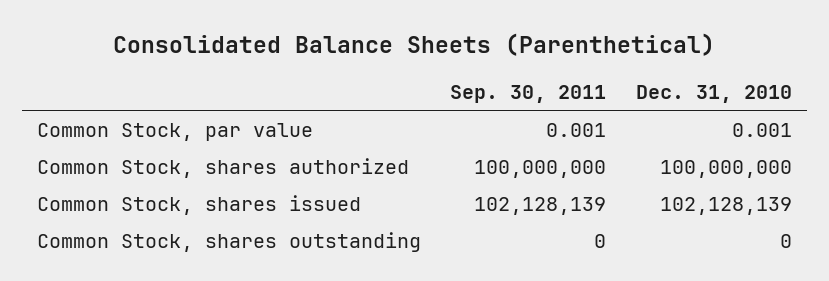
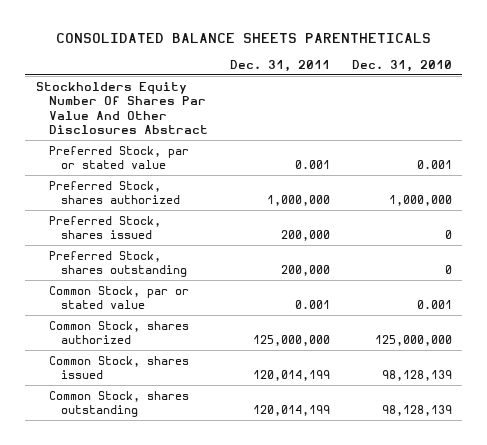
[113,32,716,56] Consolidated Balance Sheets (Parenthetical) -> [55,32,431,43] CONSOLIDATED BALANCE SHEETS PARENTHETICALS
[450,84,607,103] Sep. 30, 2011 -> none
none -> [229,59,330,72] Dec. 31, 2011
none -> [35,81,208,135] Stockholders Equity Number Of Shares Par Value And Other Disclosures Abstract
none -> [48,145,189,170] Preferred Stock, par or stated value
none -> [48,180,181,205] Preferred Stock, shares authorized
none -> [48,215,161,240] Preferred Stock, shares issued
none -> [48,250,188,278] Preferred Stock, shares outstanding
[36,122,313,141] Common Stock, par value -> [48,285,189,310] Common Stock, par or stated value
[659,159,792,178] 100,000,000 -> [374,335,452,347] 125,000,000
[659,196,792,215] 102,128,139 -> [381,370,452,382] 98,128,139
[779,233,792,248] 0 -> [381,405,452,417] 98,128,139

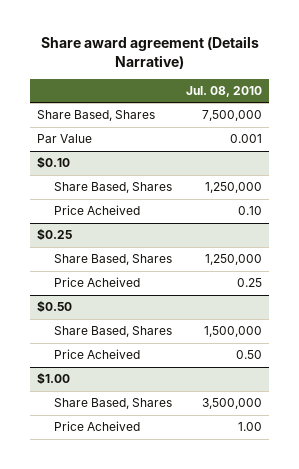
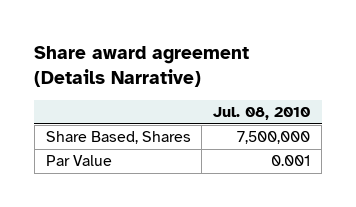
[36,156,70,170] $0.10 -> none
[53,182,172,194] Share Based, Shares -> none
[53,205,140,216] Price Acheived -> none
[36,228,72,242] $0.25 -> none
[53,254,172,266] Share Based, Shares -> none
[53,277,140,288] Price Acheived -> none
[36,300,72,314] $0.50 -> none
[53,326,172,338] Share Based, Shares -> none
[53,349,140,360] Price Acheived -> none
[36,372,70,386] $1.00 -> none
[53,398,172,410] Share Based, Shares -> none
[53,421,140,432] Price Acheived -> none

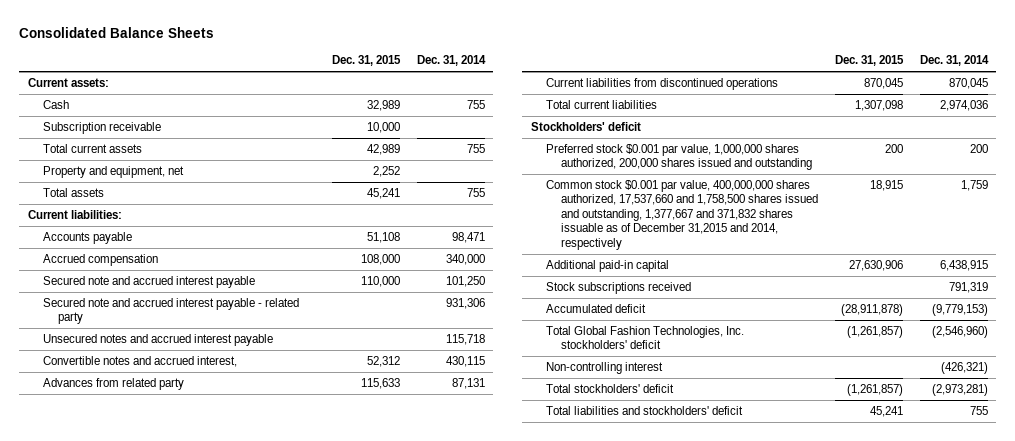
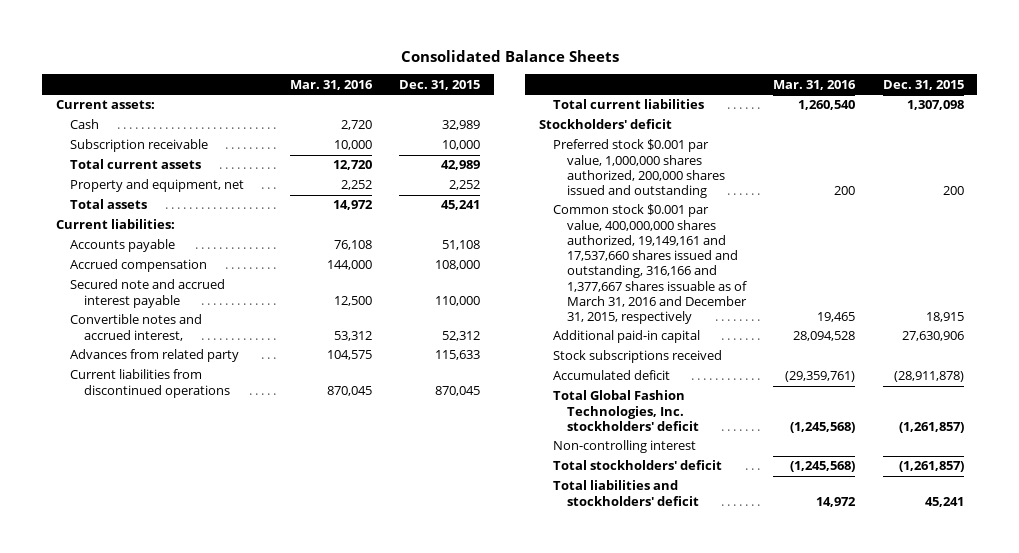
[416,55,486,67] Dec. 31, 2014 -> none
none -> [289,79,373,90] Mar. 31, 2016
[42,297,299,325] Secured note and accrued interest payable - related party -> none
[42,333,273,346] Unsecured notes and accrued interest payable -> none
[545,179,818,250] Common stock $0.001 par value, 400,000,000 shares authorized, 17,537,660 and 1,758,500 shares issued and outstanding, 1,377,667 and 371,832 shares issuable as of December 31,2015 and 2014, respectively -> [553,204,748,324] Common stock $0.001 par value, 400,000,000 shares authorized, 19,149,161 and 17,537,660 shares issued and outstanding, 316,166 and 1,377,667 shares issuable as of March 31, 2016 and December 31, 2015, respectively

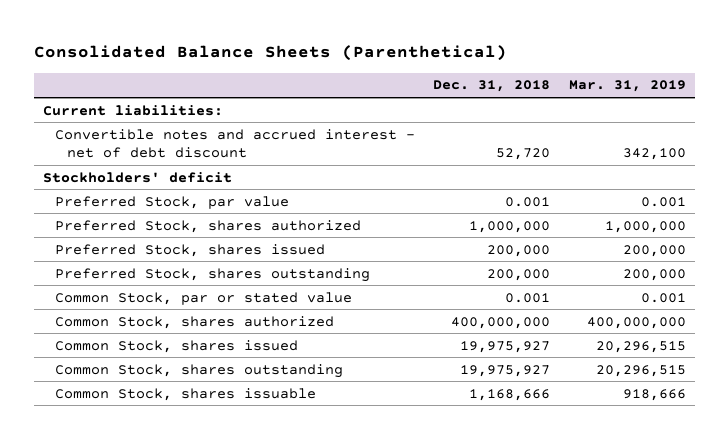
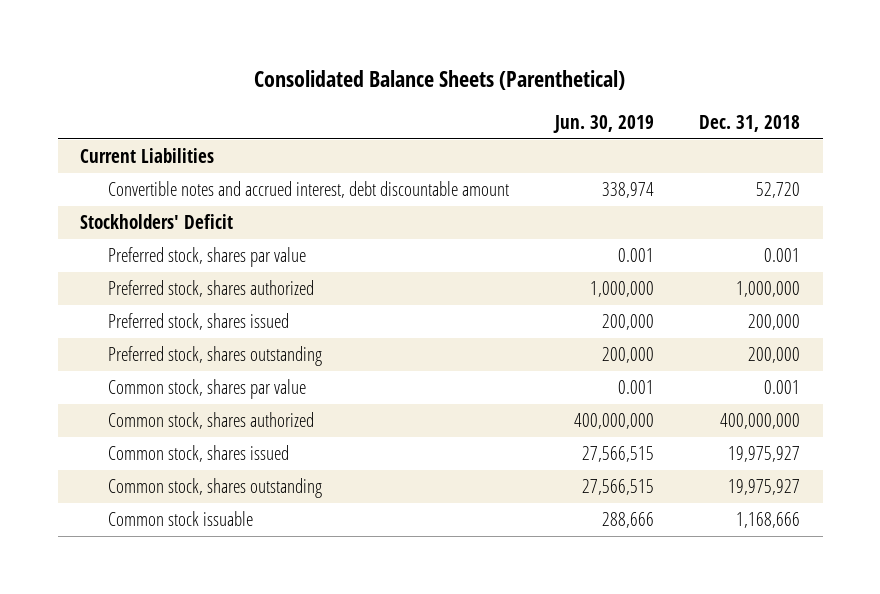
[568,80,686,93] Mar. 31, 2019 -> none
none -> [552,114,654,133] Jun. 30, 2019
[42,104,223,116] Current liabilities: -> [80,148,215,164] Current Liabilities
[55,128,416,158] Convertible notes and accrued interest - net of debt discount -> [108,181,510,199] Convertible notes and accrued interest, debt discountable amount
[42,171,232,183] Stockholders' deficit -> [80,214,234,230] Stockholders' Deficit
[55,195,290,209] Preferred Stock, par value -> [108,247,307,268] Preferred stock, shares par value
[55,219,362,233] Preferred Stock, shares authorized -> [108,280,315,298] Preferred stock, shares authorized
[55,243,326,257] Preferred Stock, shares issued -> [108,313,290,331] Preferred stock, shares issued
[55,267,371,282] Preferred Stock, shares outstanding -> [108,346,323,367] Preferred stock, shares outstanding
[55,291,353,305] Common Stock, par or stated value -> [108,379,307,400] Common stock, shares par value
[55,315,335,329] Common Stock, shares authorized -> [108,412,315,430] Common stock, shares authorized
[55,339,299,353] Common Stock, shares issued -> [108,445,290,463] Common stock, shares issued
[55,363,344,378] Common Stock, shares outstanding -> [108,478,323,499] Common stock, shares outstanding
[55,387,317,401] Common Stock, shares issuable -> [108,511,254,527] Common stock issuable

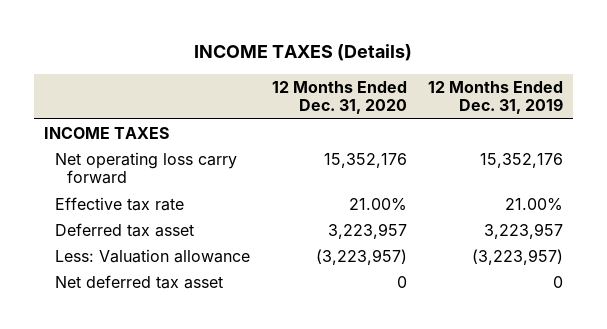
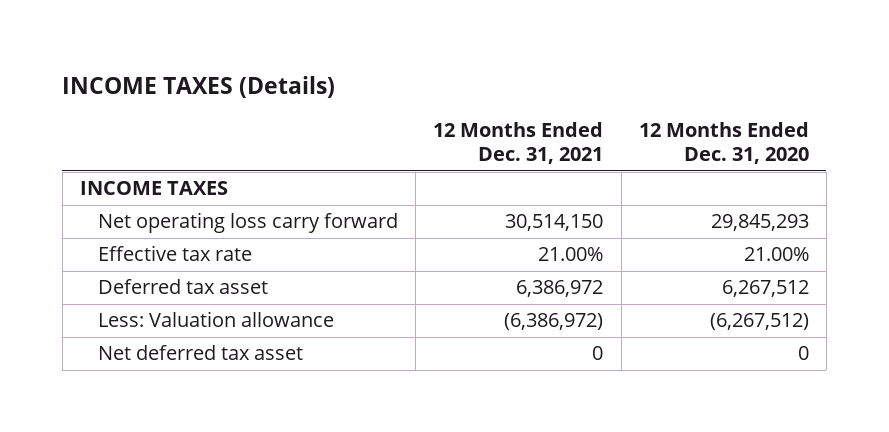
[427,80,563,115] 12 Months Ended Dec. 31, 2019 -> none
none -> [433,122,604,165] 12 Months Ended Dec. 31, 2021
[323,152,407,168] 15,352,176 -> [710,214,809,232] 29,845,293
[327,222,407,239] 3,223,957 -> [721,280,809,298] 6,267,512
[315,248,407,265] (3,223,957) -> [709,313,809,331] (6,267,512)

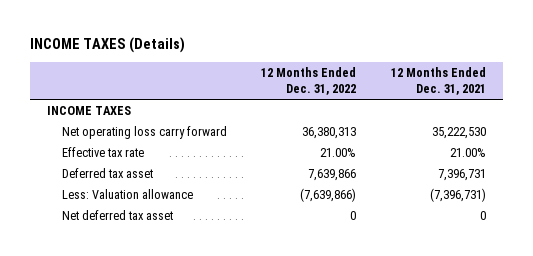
[638,122,809,165] 12 Months Ended Dec. 31, 2020 -> none
none -> [261,67,357,95] 12 Months Ended Dec. 31, 2022
[505,214,604,232] 30,514,150 -> [431,127,486,140] 35,222,530
[516,280,604,298] 6,386,972 -> [437,169,486,182] 7,396,731
[504,313,604,331] (6,386,972) -> [429,188,486,203] (7,396,731)

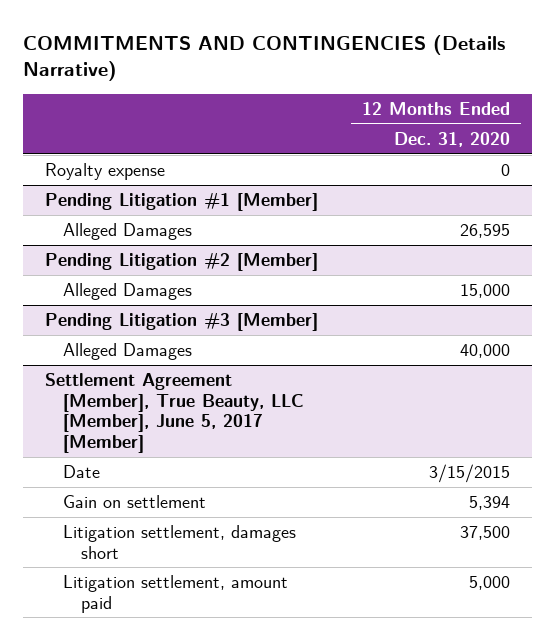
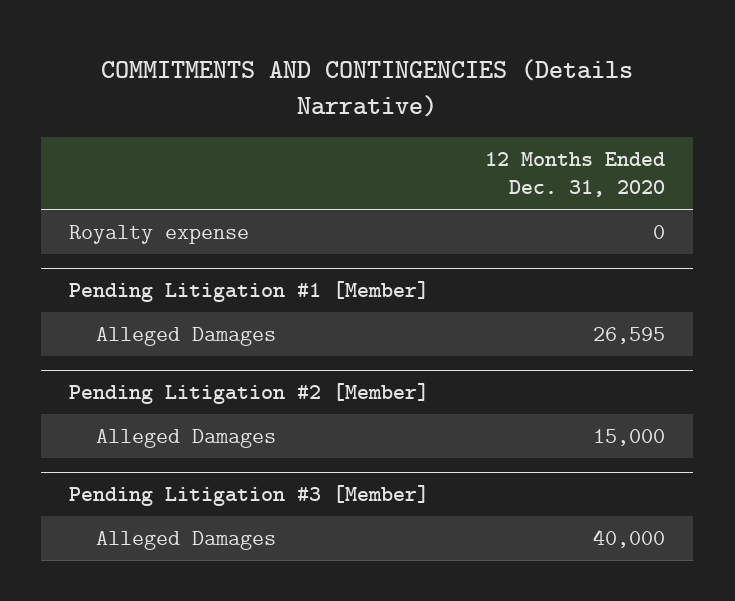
[44,372,305,453] Settlement Agreement [Member], True Beauty, LLC [Member], June 5, 2017 [Member] -> none
[63,464,101,478] Date -> none
[63,494,207,508] Gain on settlement -> none
[63,524,297,559] Litigation settlement, damages short -> none
[63,574,289,613] Litigation settlement, amount paid -> none

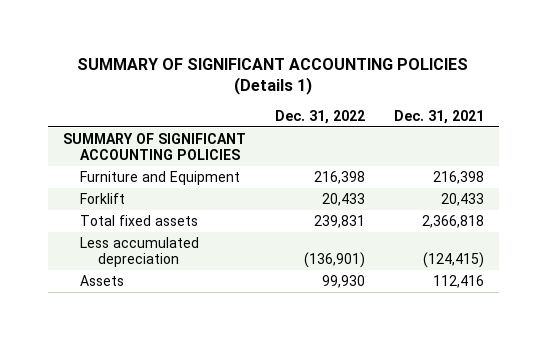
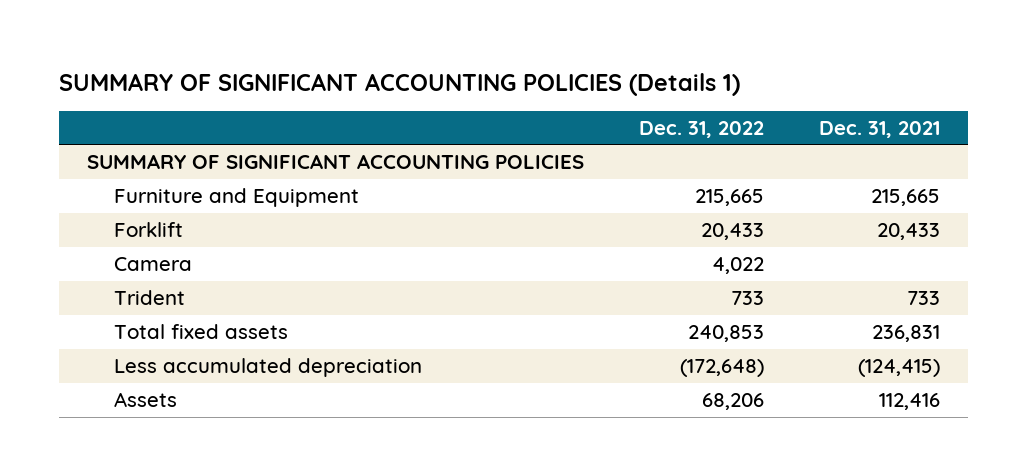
[313,170,365,184] 216,398 -> [694,189,764,207] 215,665
[433,170,485,184] 216,398 -> [870,189,940,207] 215,665
none -> [114,257,193,272] Camera
none -> [114,290,186,306] Trident
[313,214,365,228] 239,831 -> [687,325,764,343] 240,853
[422,214,485,228] 2,366,818 -> [871,325,940,343] 236,831
[303,252,365,269] (136,901) -> [679,359,764,378] (172,648)
[321,274,365,288] 99,930 -> [701,393,764,411] 68,206

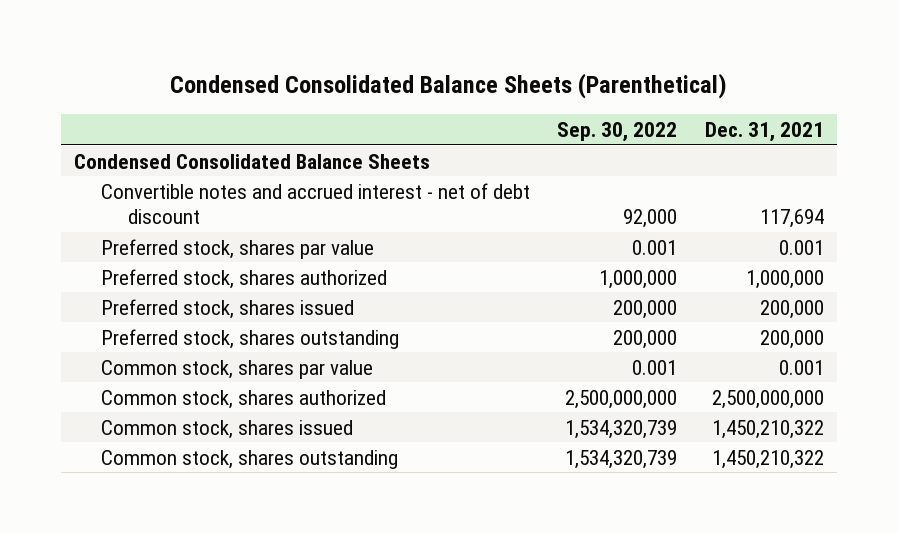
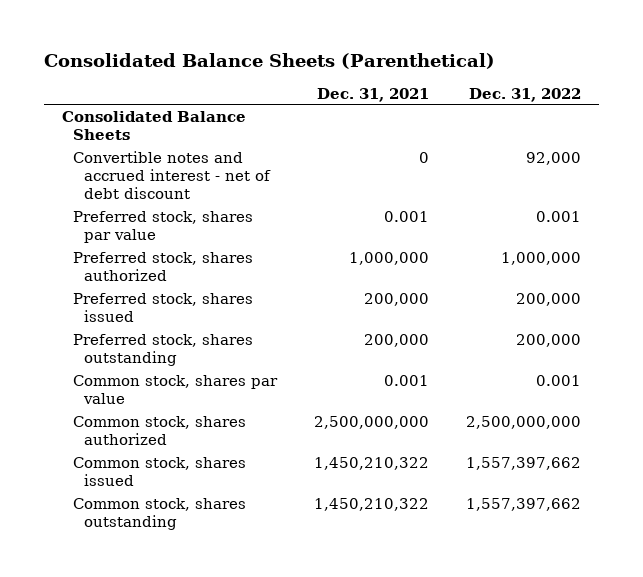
[169,73,727,100] Condensed Consolidated Balance Sheets (Parenthetical) -> [43,53,495,70] Consolidated Balance Sheets (Parenthetical)
[557,121,678,142] Sep. 30, 2022 -> none
none -> [468,87,581,102] Dec. 31, 2022
[74,153,431,169] Condensed Consolidated Balance Sheets -> [62,110,247,140] Consolidated Balance Sheets
[759,208,824,228] 117,694 -> [418,151,429,163] 0

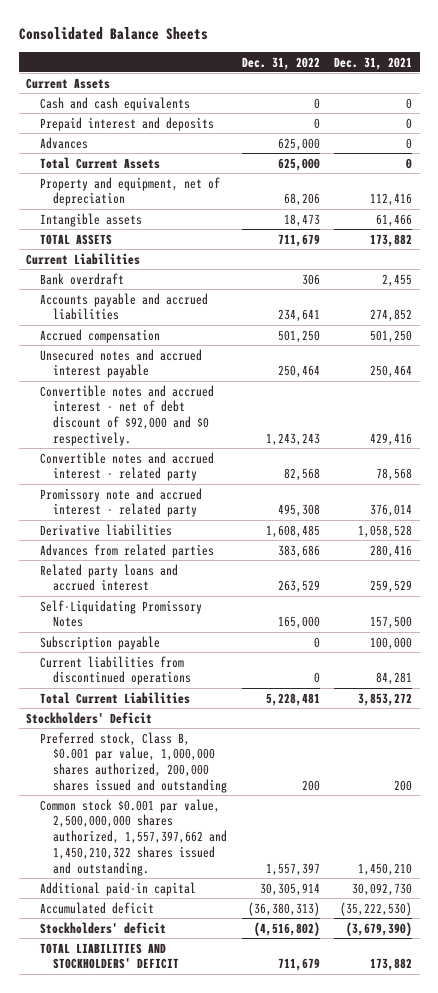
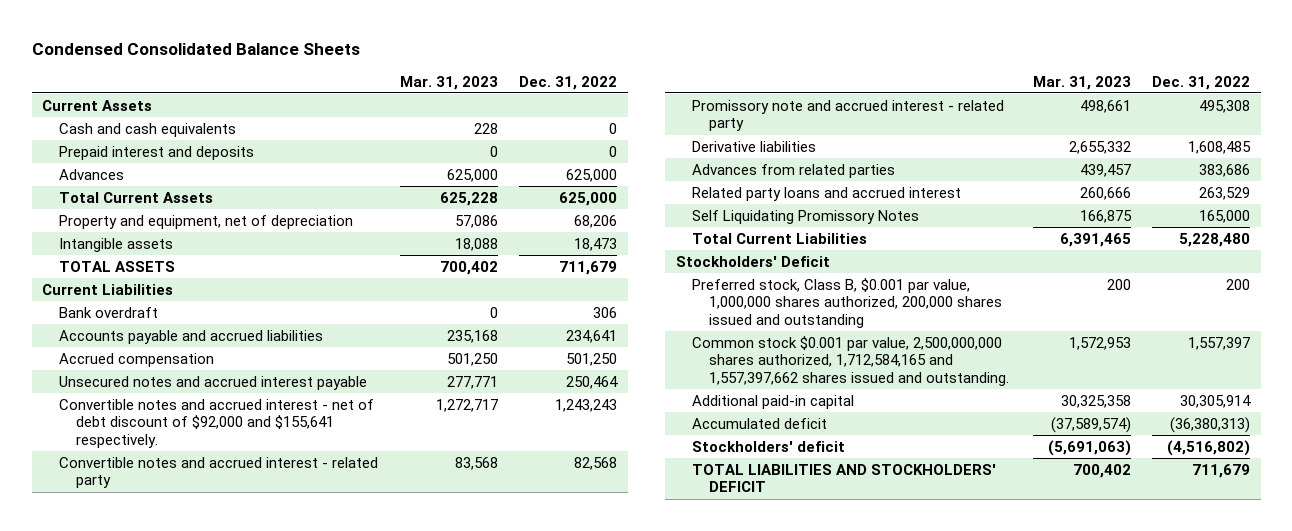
[18,26,208,40] Consolidated Balance Sheets -> [31,42,360,55] Condensed Consolidated Balance Sheets
[334,56,413,70] Dec. 31, 2021 -> none
none -> [399,75,498,90] Mar. 31, 2023
[39,384,214,446] Convertible notes and accrued interest - net of debt discount of $92,000 and $0 respectively. -> [59,398,375,449] Convertible notes and accrued interest - net of debt discount of $92,000 and $155,641 respectively.
[39,635,160,650] Subscription payable -> none
[39,655,192,686] Current liabilities from discontinued operations -> none
[39,599,202,628] Self-Liquidating Promissory Notes -> [692,209,920,224] Self Liquidating Promissory Notes
[265,692,320,706] 5,228,481 -> [1179,232,1251,247] 5,228,480
[39,798,228,876] Common stock $0.001 par value, 2,500,000,000 shares authorized, 1,557,397,662 and 1,450,210,322 shares issued and outstanding. -> [692,335,1010,387] Common stock $0.001 par value, 2,500,000,000 shares authorized, 1,712,584,165 and 1,557,397,662 shares issued and outstanding.

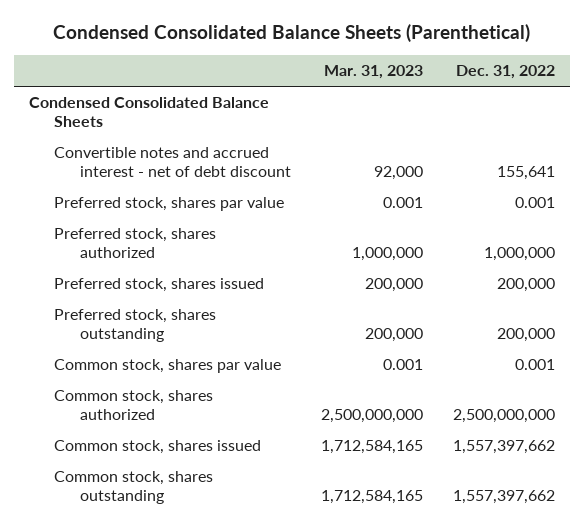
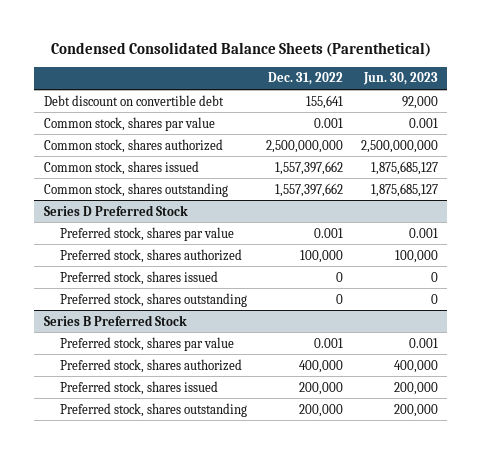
[323,65,423,80] Mar. 31, 2023 -> none
none -> [363,72,439,86] Jun. 30, 2023
[28,97,269,128] Condensed Consolidated Balance Sheets -> none
[54,197,285,212] Preferred stock, shares par value -> none
[54,228,217,259] Preferred stock, shares authorized -> none
[54,278,265,293] Preferred stock, shares issued -> none
[54,309,217,343] Preferred stock, shares outstanding -> none
[54,147,291,178] Convertible notes and accrued interest - net of debt discount -> [43,94,224,106] Debt discount on convertible debt
none -> [43,204,188,216] Series D Preferred Stock
none -> [60,226,235,241] Preferred stock, shares par value
none -> [60,248,243,263] Preferred stock, shares authorized
none -> [60,270,219,285] Preferred stock, shares issued
none -> [60,292,248,307] Preferred stock, shares outstanding
none -> [43,314,187,326] Series B Preferred Stock
none -> [60,336,235,351] Preferred stock, shares par value
none -> [60,358,243,373] Preferred stock, shares authorized
none -> [60,380,219,395] Preferred stock, shares issued
none -> [60,402,248,417] Preferred stock, shares outstanding

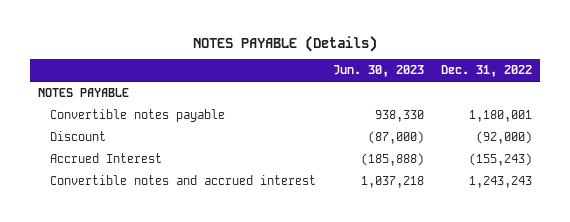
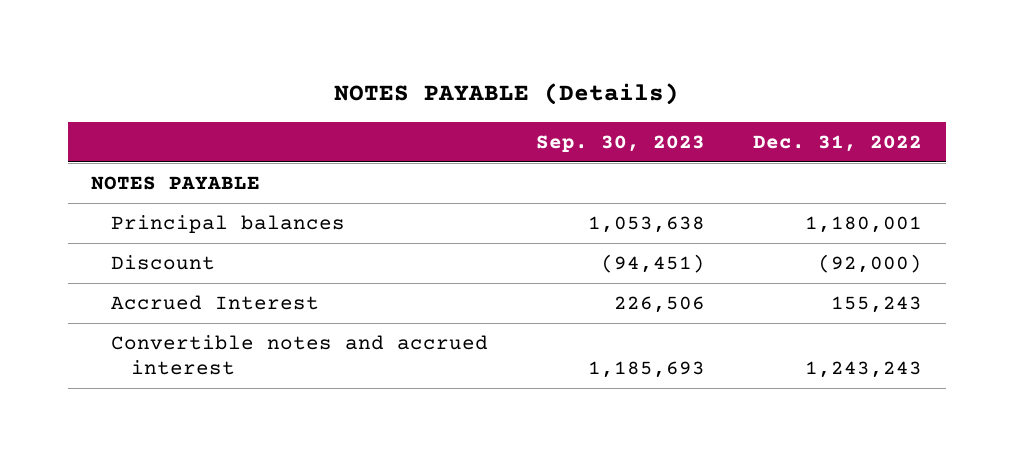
[332,65,424,78] Jun. 30, 2023 -> none
none -> [536,134,706,152] Sep. 30, 2023
[49,109,225,123] Convertible notes payable -> [111,215,346,234] Principal balances
[468,153,532,167] (155,243) -> [830,296,922,314] 155,243

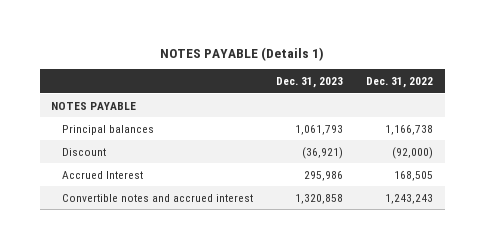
[333,83,679,106] NOTES PAYABLE (Details) -> [160,46,325,61] NOTES PAYABLE (Details 1)
[536,134,706,152] Sep. 30, 2023 -> none
none -> [276,77,344,89] Dec. 31, 2023
[804,216,922,234] 1,180,001 -> [385,124,434,135] 1,166,738
[830,296,922,314] 155,243 -> [394,170,434,181] 168,505

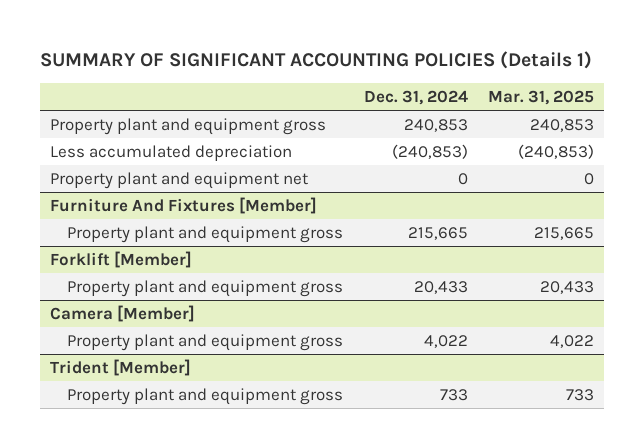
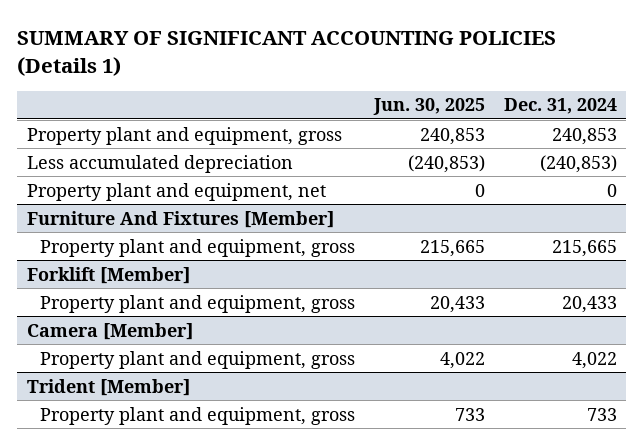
[488,90,595,106] Mar. 31, 2025 -> none
none -> [372,98,485,116] Jun. 30, 2025
[49,118,326,136] Property plant and equipment gross -> [26,126,342,145] Property plant and equipment, gross
[49,172,308,190] Property plant and equipment net -> [26,182,326,201] Property plant and equipment, net
[67,226,344,244] Property plant and equipment gross -> [39,238,355,257] Property plant and equipment, gross
[67,280,344,298] Property plant and equipment gross -> [39,294,355,313] Property plant and equipment, gross
[67,334,344,352] Property plant and equipment gross -> [39,350,355,369] Property plant and equipment, gross
[67,388,344,406] Property plant and equipment gross -> [39,406,355,425] Property plant and equipment, gross

